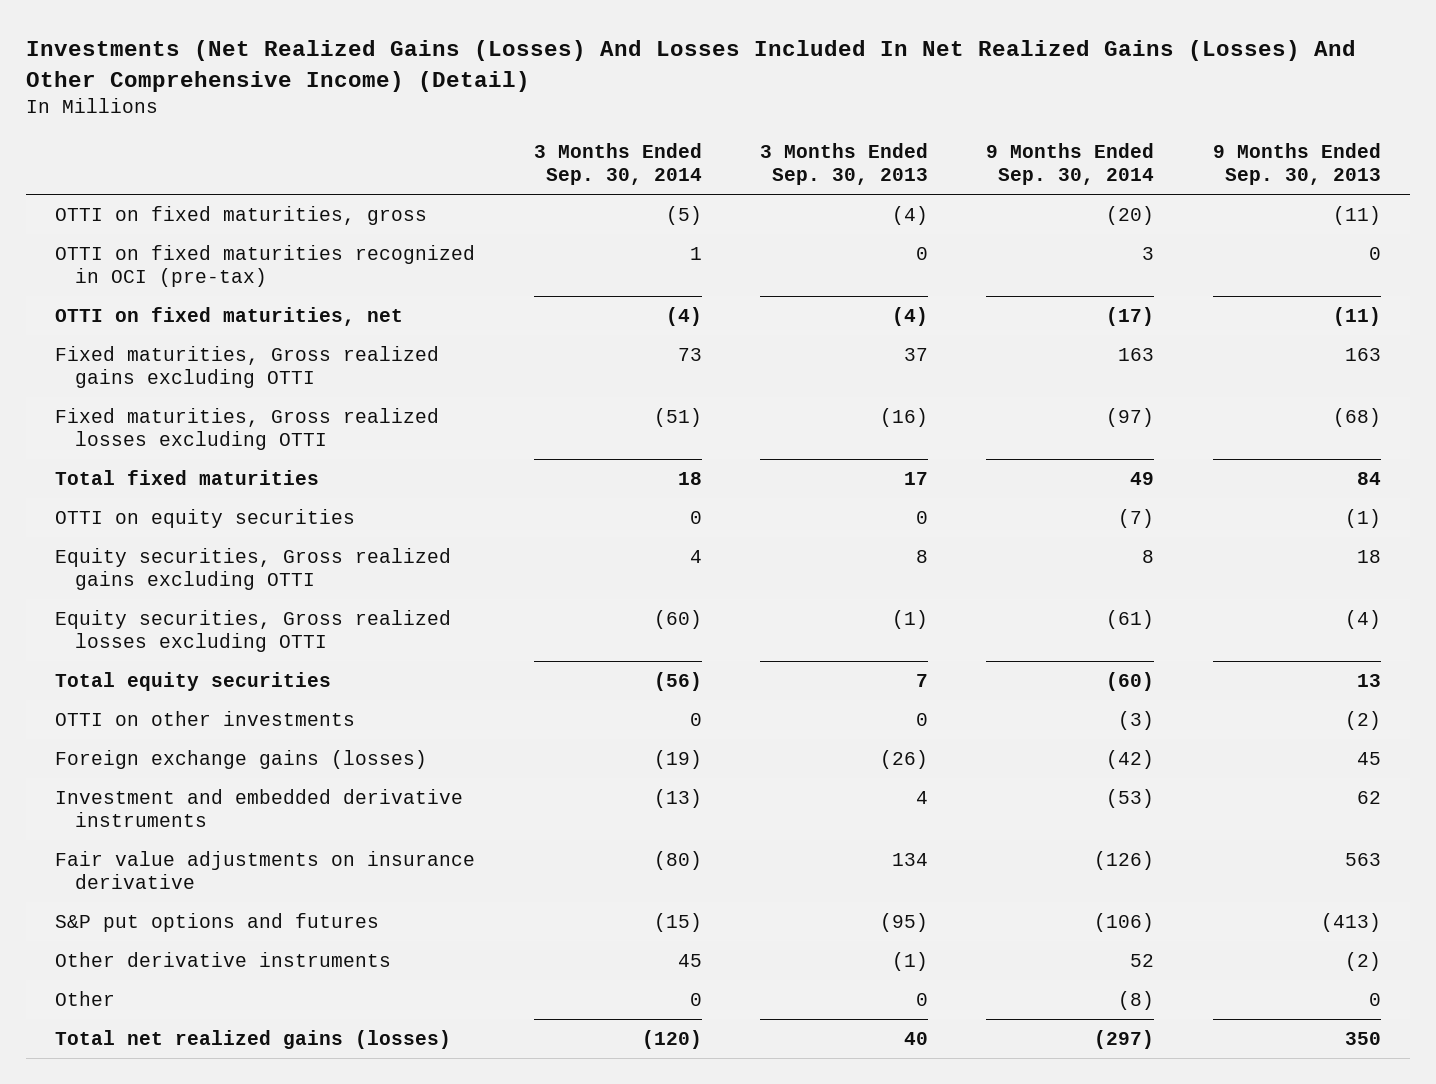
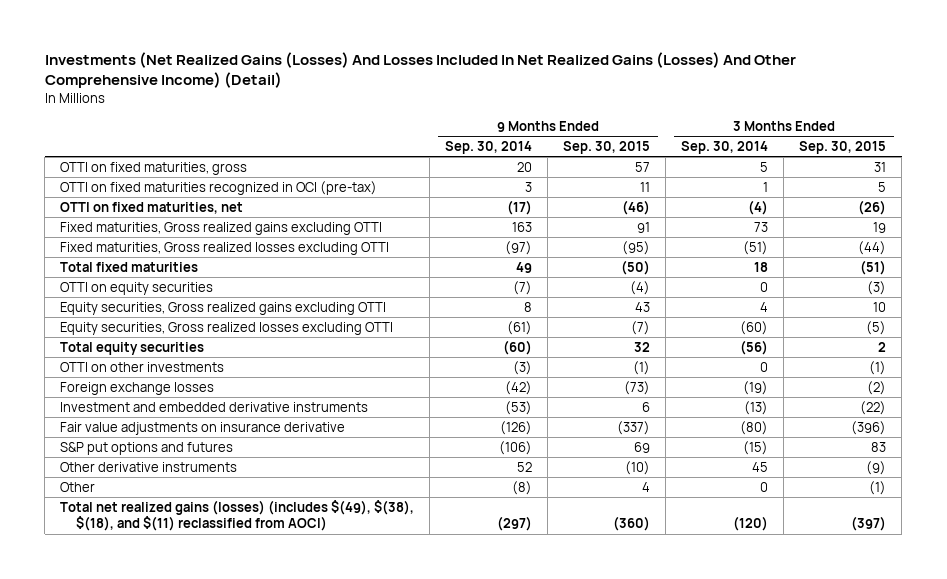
[759,143,928,186] 3 Months Ended Sep. 30, 2013 -> none
[1212,143,1381,186] 9 Months Ended Sep. 30, 2013 -> none
none -> [563,140,651,154] Sep. 30, 2015
none -> [799,140,887,154] Sep. 30, 2015
[665,205,702,225] (5) -> [760,161,769,172] 5
[1106,205,1155,225] (20) -> [517,161,533,172] 20
[55,749,428,769] Foreign exchange gains (losses) -> [60,381,215,395] Foreign exchange losses
[55,1029,452,1049] Total net realized gains (losses) -> [60,499,415,532] Total net realized gains (losses) (includes $(49), $(38), $(18), and $(11) reclassified from AOCI)

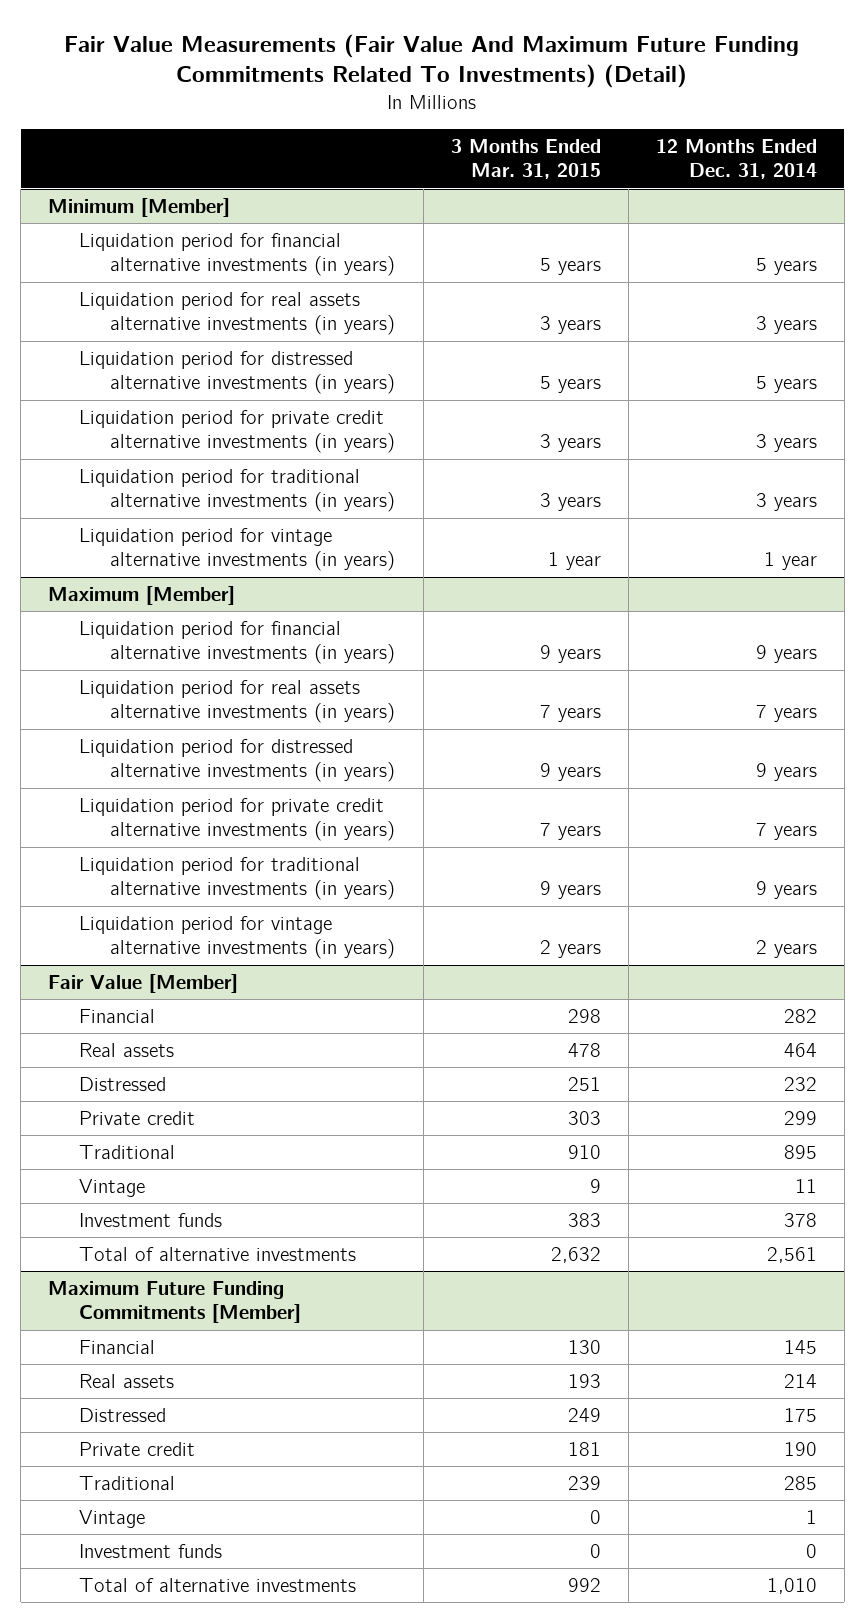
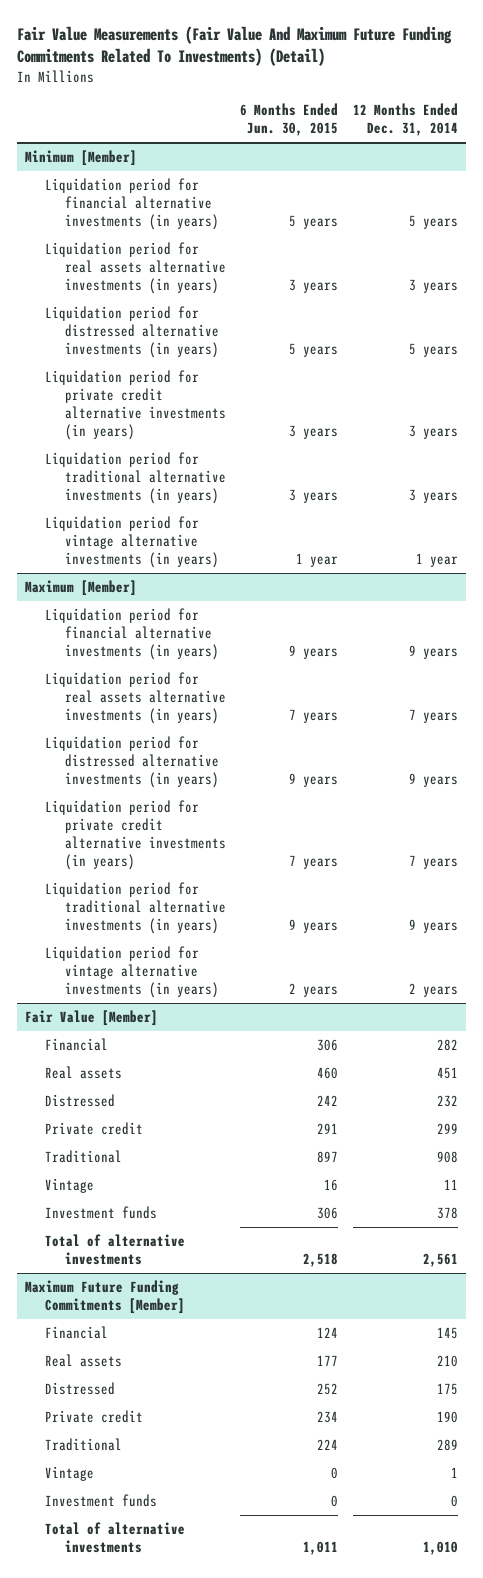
[450,139,601,180] 3 Months Ended Mar. 31, 2015 -> none
none -> [240,103,339,137] 6 Months Ended Jun. 30, 2015
[783,1043,817,1058] 464 -> [437,1067,459,1080] 451
[783,1145,817,1160] 895 -> [437,1151,459,1164] 908
[783,1374,817,1389] 214 -> [437,1355,459,1368] 210
[783,1476,817,1491] 285 -> [437,1439,459,1452] 289

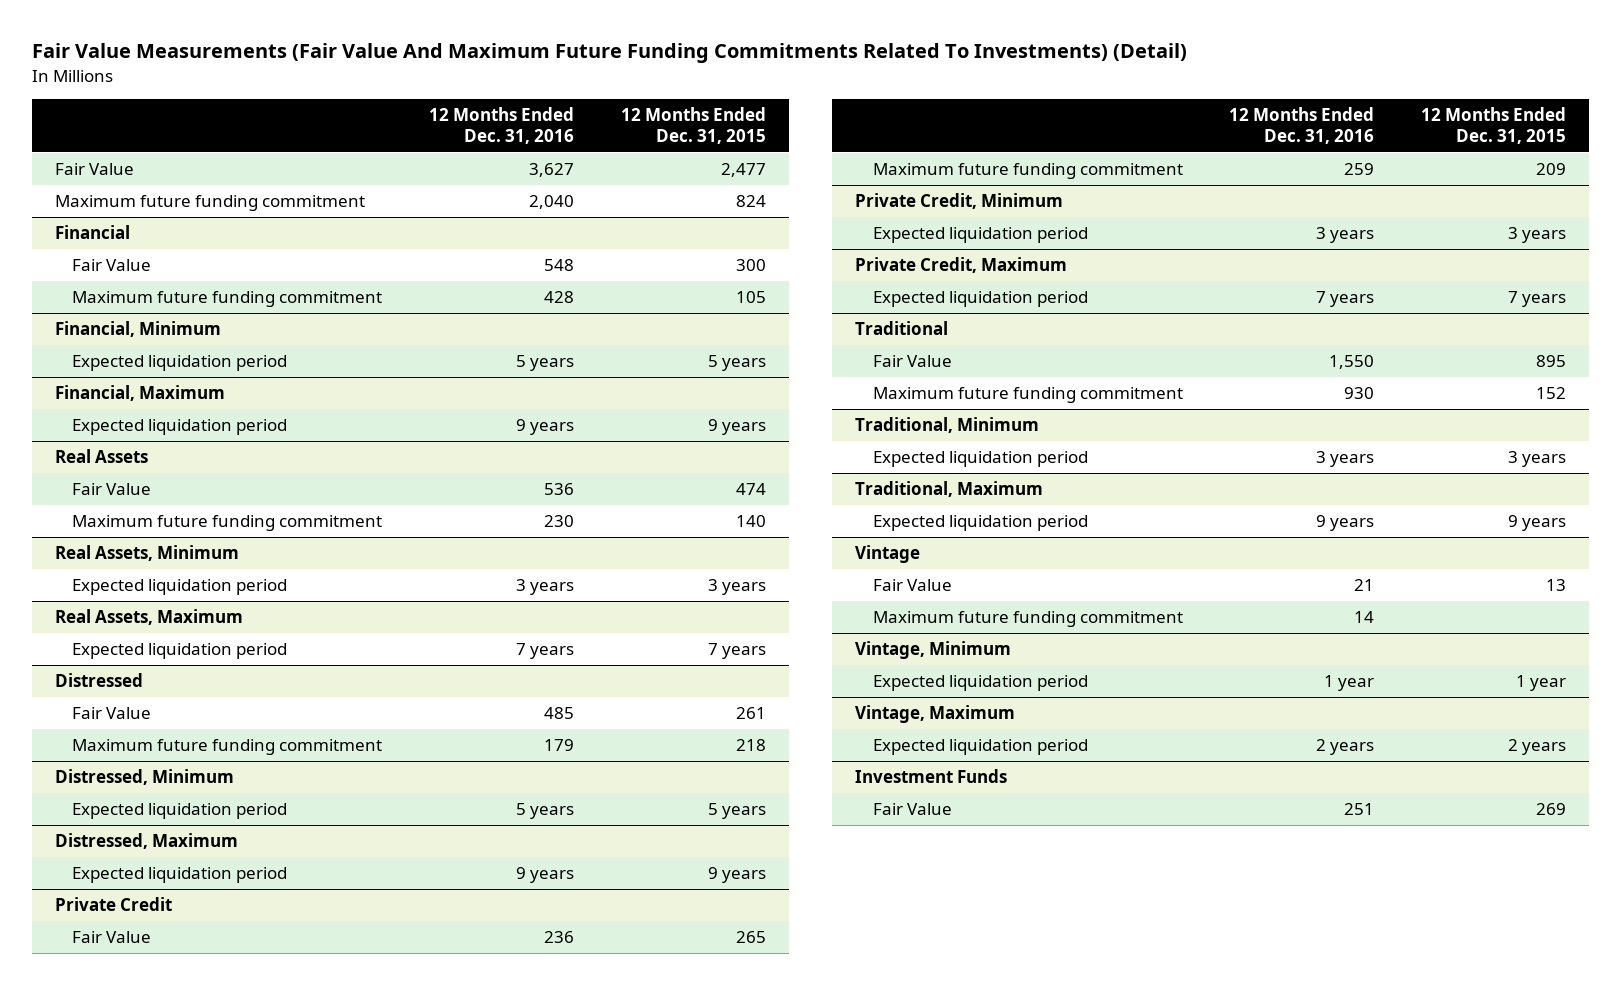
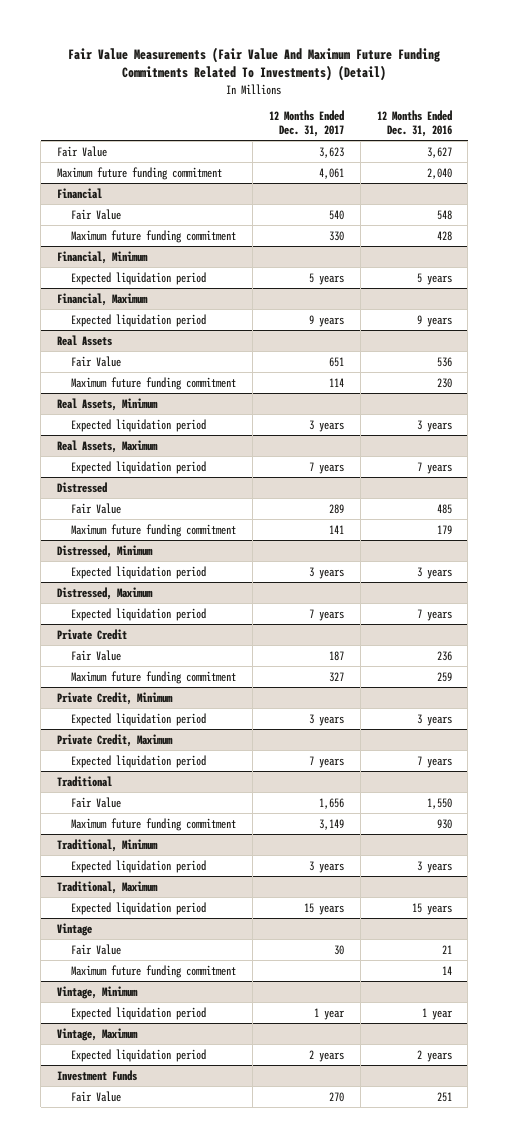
[620,106,766,145] 12 Months Ended Dec. 31, 2015 -> none
none -> [268,110,344,137] 12 Months Ended Dec. 31, 2017
[516,803,575,820] 5 years -> [416,566,452,579] 3 years
[516,867,575,884] 9 years -> [416,608,452,621] 7 years
[1316,515,1375,532] 9 years -> [411,902,452,915] 15 years

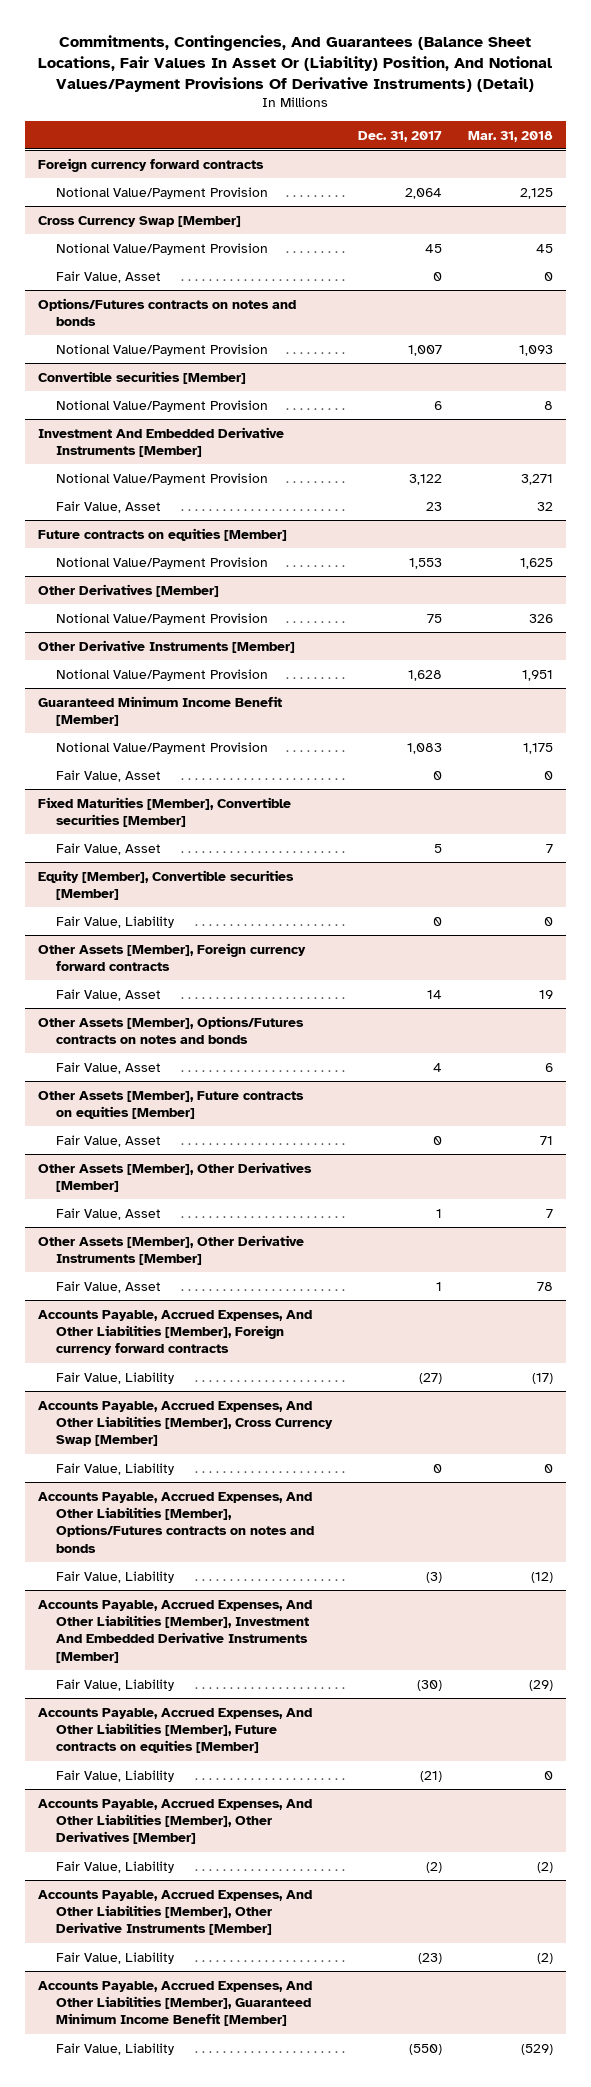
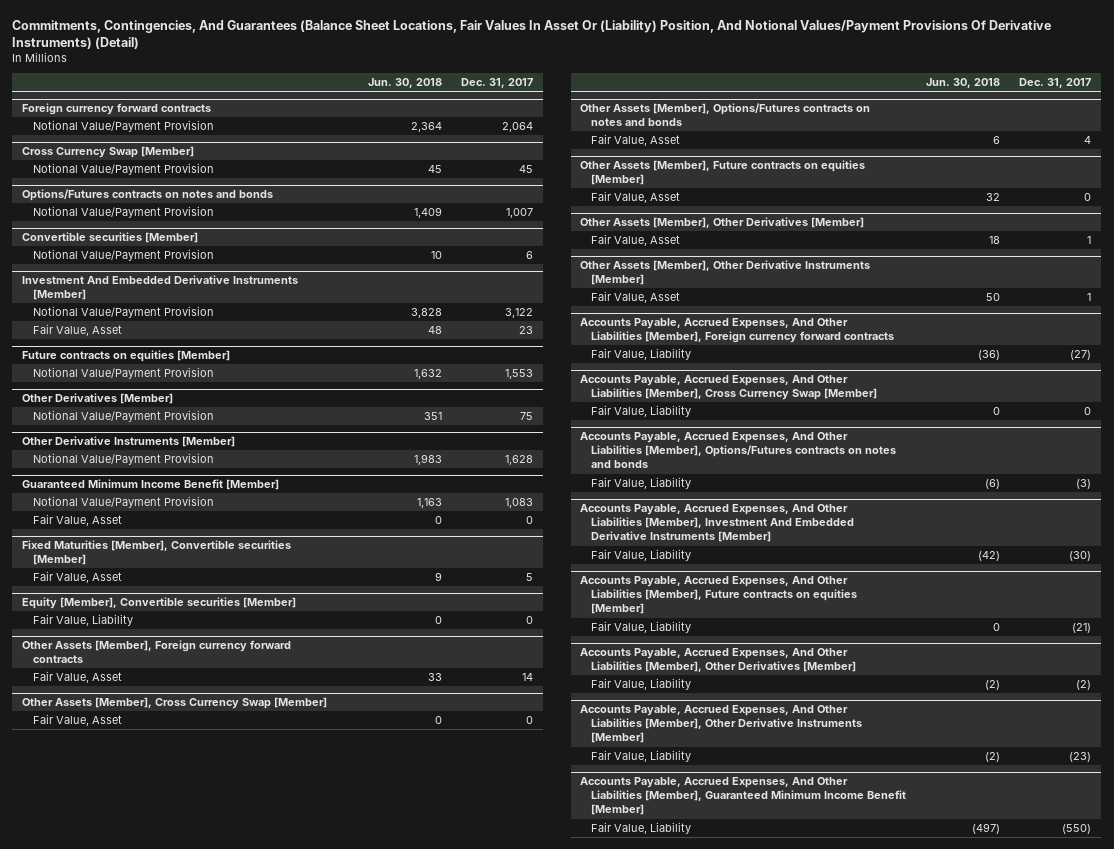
[467,130,553,142] Mar. 31, 2018 -> none
none -> [367,78,442,89] Jun. 30, 2018
[56,270,162,283] Fair Value, Asset -> none
none -> [22,697,328,710] Other Assets [Member], Cross Currency Swap [Member]
none -> [32,714,122,727] Fair Value, Asset

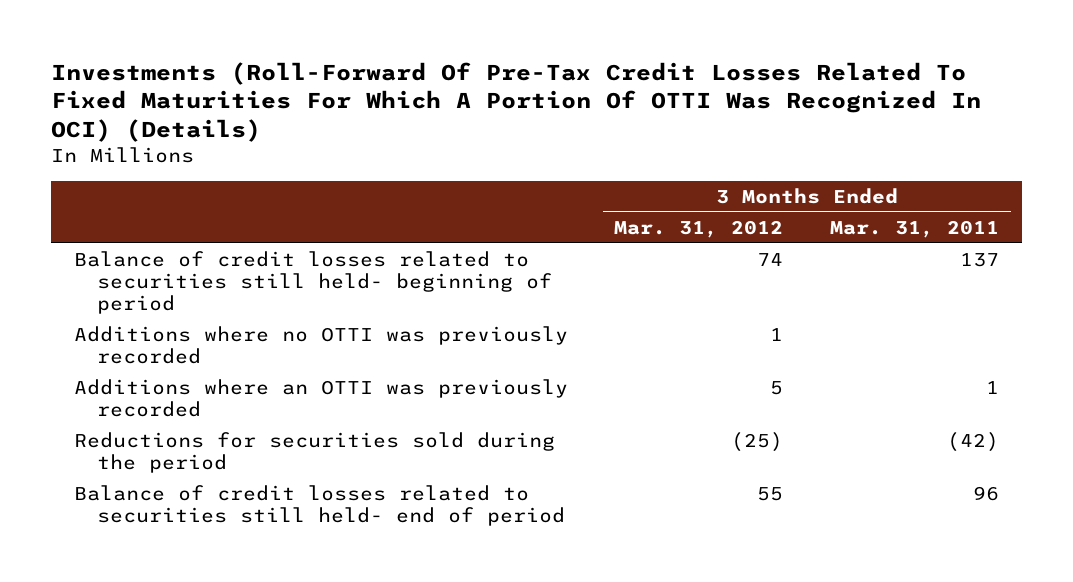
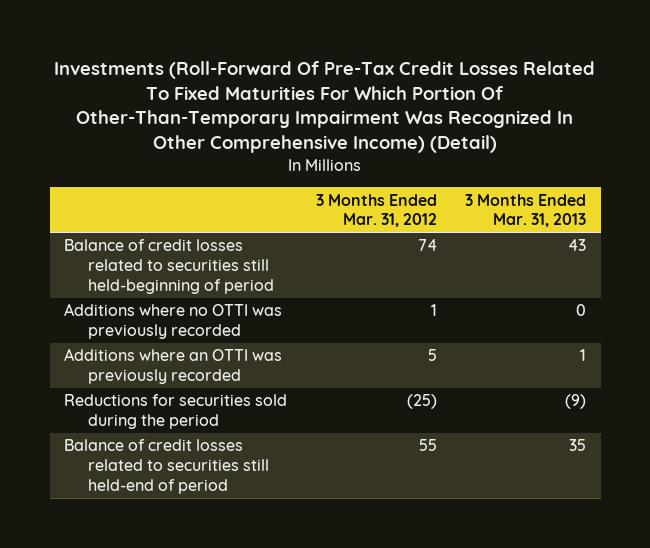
[50,61,981,143] Investments (Roll-Forward Of Pre-Tax Credit Losses Related To Fixed Maturities For Which A Portion Of OTTI Was Recognized In OCI) (Details) -> [54,60,596,154] Investments (Roll-Forward Of Pre-Tax Credit Losses Related To Fixed Maturities For Which Portion Of Other-Than-Temporary Impairment Was Recognized In Other Comprehensive Income) (Detail)
[829,219,999,238] Mar. 31, 2011 -> none
none -> [465,193,587,228] 3 Months Ended Mar. 31, 2013
[73,250,552,314] Balance of credit losses related to securities still held- beginning of period -> [63,239,274,294] Balance of credit losses related to securities still held-beginning of period
[73,484,565,526] Balance of credit losses related to securities still held- end of period -> [63,439,269,494] Balance of credit losses related to securities still held-end of period

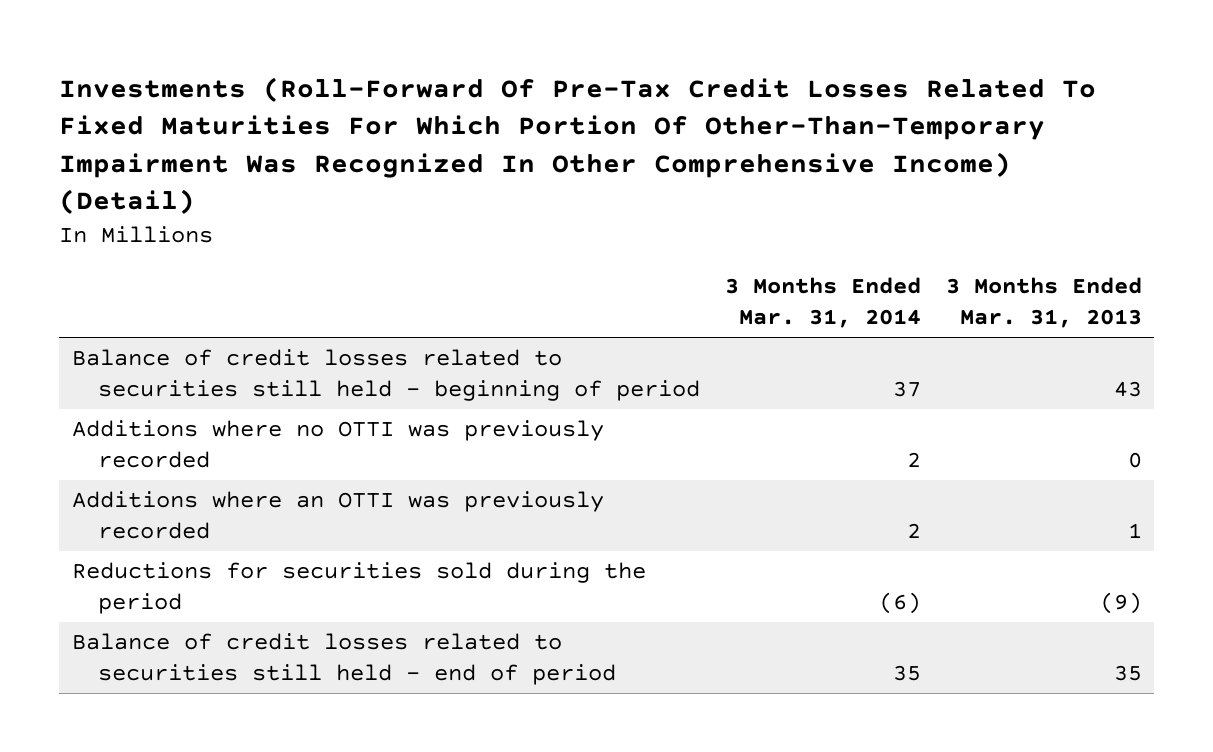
[315,193,437,228] 3 Months Ended Mar. 31, 2012 -> none
none -> [724,277,921,329] 3 Months Ended Mar. 31, 2014
[63,239,274,294] Balance of credit losses related to securities still held-beginning of period -> [71,349,700,402] Balance of credit losses related to securities still held - beginning of period
[63,439,269,494] Balance of credit losses related to securities still held-end of period -> [71,633,616,686] Balance of credit losses related to securities still held - end of period

